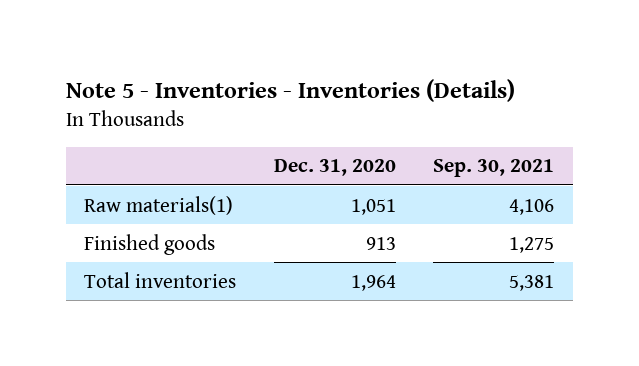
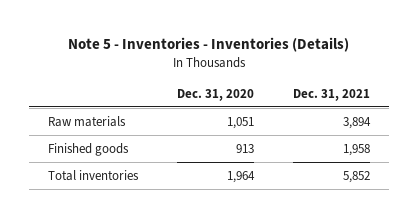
[433,159,555,178] Sep. 30, 2021 -> none
none -> [292,88,370,101] Dec. 31, 2021
[84,195,234,215] Raw materials(1) -> [48,115,127,127] Raw materials

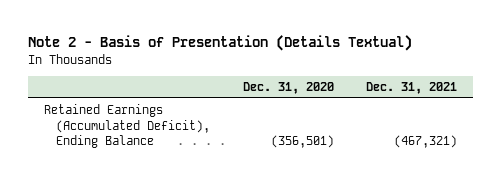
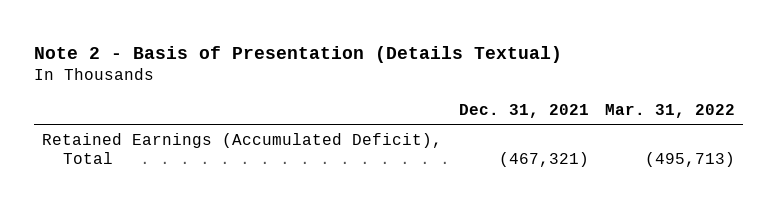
[242,82,334,95] Dec. 31, 2020 -> none
none -> [604,104,735,119] Mar. 31, 2022
[44,104,211,149] Retained Earnings (Accumulated Deficit), Ending Balance -> [42,132,443,165] Retained Earnings (Accumulated Deficit), Total

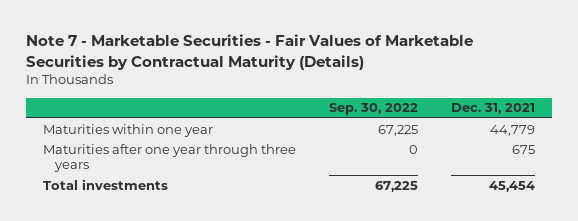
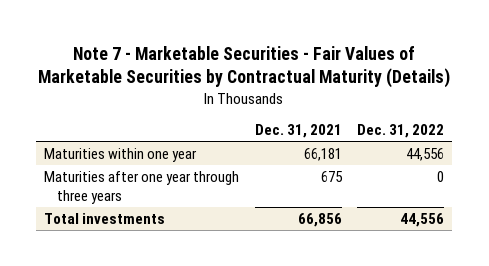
[328,103,418,116] Sep. 30, 2022 -> none
none -> [357,124,445,139] Dec. 31, 2022
[490,124,536,136] 44,779 -> [303,147,342,161] 66,181
[489,180,536,192] 45,454 -> [297,212,342,227] 66,856

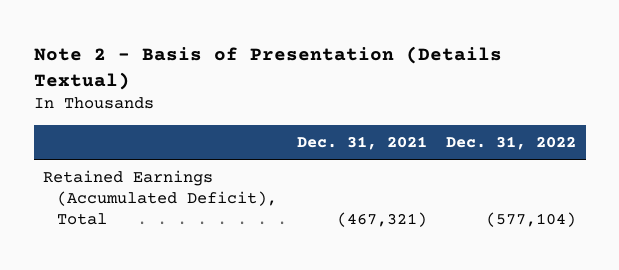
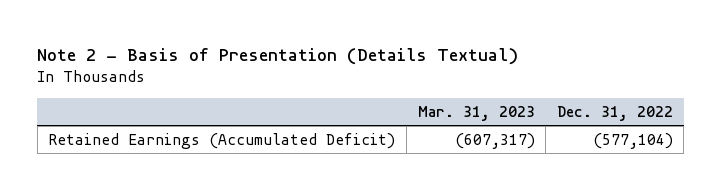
[296,136,427,151] Dec. 31, 2021 -> none
none -> [417,105,535,121] Mar. 31, 2023
[43,169,278,225] Retained Earnings (Accumulated Deficit), Total -> [48,132,396,149] Retained Earnings (Accumulated Deficit)

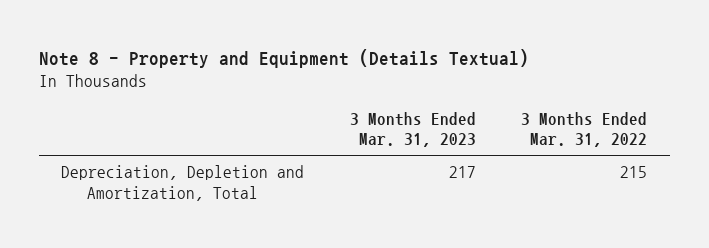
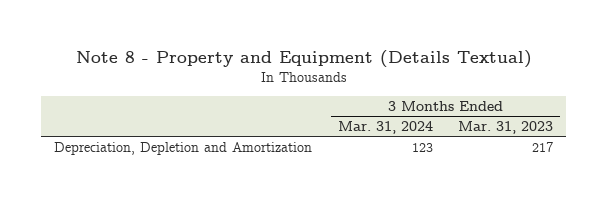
[521,111,648,148] 3 Months Ended Mar. 31, 2022 -> none
none -> [337,121,433,135] Mar. 31, 2024
[61,165,305,201] Depreciation, Depletion and Amortization, Total -> [53,141,312,155] Depreciation, Depletion and Amortization

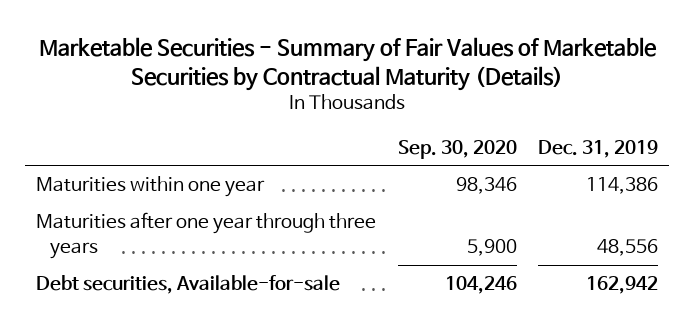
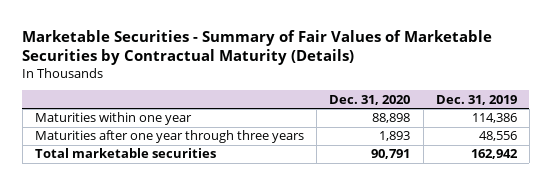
[397,139,517,159] Sep. 30, 2020 -> none
none -> [329,94,411,105] Dec. 31, 2020
[36,275,341,295] Debt securities, Available-for-sale -> [35,148,217,159] Total marketable securities

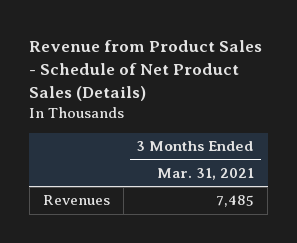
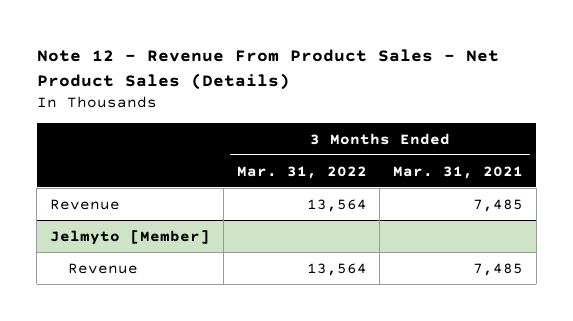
[29,40,263,102] Revenue from Product Sales - Schedule of Net Product Sales (Details) -> [36,49,499,90] Note 12 - Revenue From Product Sales - Net Product Sales (Details)
none -> [236,165,367,179] Mar. 31, 2022
[42,195,110,206] Revenues -> [50,198,121,210] Revenue
none -> [50,229,211,245] Jelmyto [Member]
none -> [68,262,139,274] Revenue

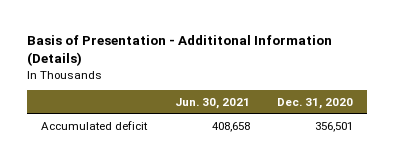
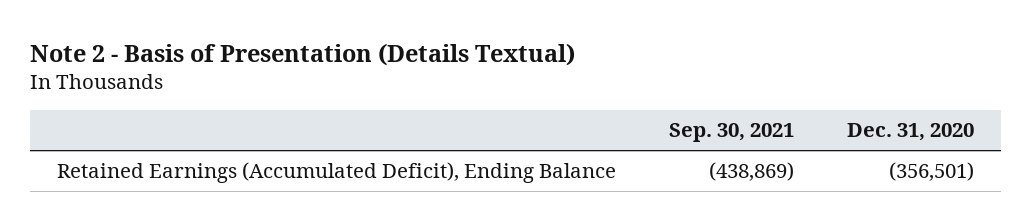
[27,35,333,67] Basis of Presentation - Addititonal Information (Details) -> [30,42,576,66] Note 2 - Basis of Presentation (Details Textual)
[174,97,250,109] Jun. 30, 2021 -> none
none -> [669,123,795,143] Sep. 30, 2021
[41,120,149,130] Accumulated deficit -> [56,162,616,184] Retained Earnings (Accumulated Deficit), Ending Balance
[315,121,354,132] 356,501 -> [889,162,975,182] (356,501)

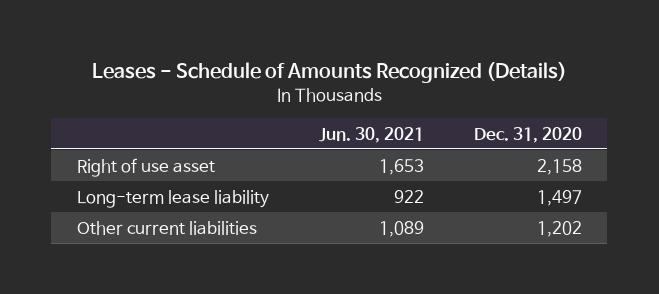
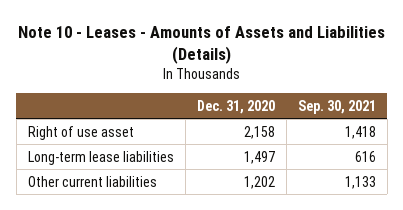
[92,61,568,83] Leases - Schedule of Amounts Recognized (Details) -> [17,26,385,65] Note 10 - Leases - Amounts of Assets and Liabilities (Details)
[318,126,424,143] Jun. 30, 2021 -> none
none -> [297,99,376,114] Sep. 30, 2021
[76,189,269,208] Long-term lease liability -> [27,150,174,165] Long-term lease liabilities

